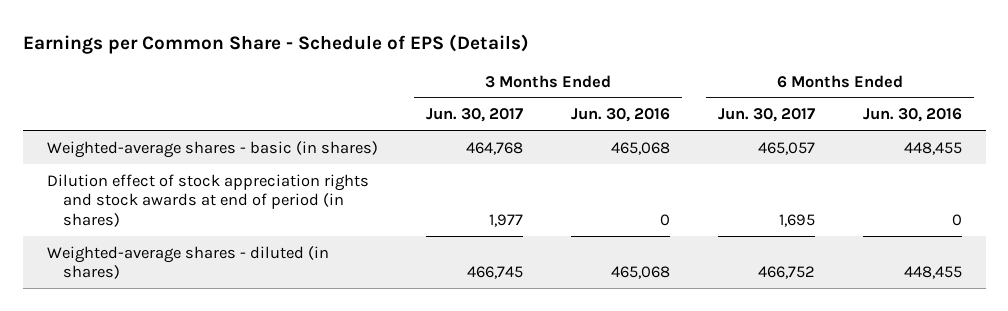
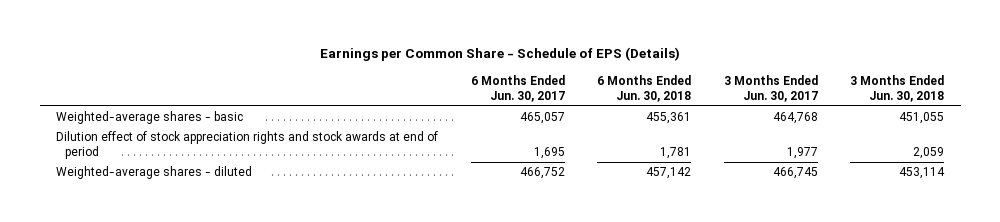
[570,108,670,123] Jun. 30, 2016 -> none
[862,108,962,123] Jun. 30, 2016 -> none
none -> [597,74,692,102] 6 Months Ended Jun. 30, 2018
none -> [850,74,945,102] 3 Months Ended Jun. 30, 2018
[46,140,378,158] Weighted-average shares - basic (in shares) -> [56,111,244,125] Weighted-average shares - basic
[46,173,369,228] Dilution effect of stock appreciation rights and stock awards at end of period (in shares) -> [56,131,439,160] Dilution effect of stock appreciation rights and stock awards at end of period
[46,245,329,280] Weighted-average shares - diluted (in shares) -> [56,166,253,180] Weighted-average shares - diluted

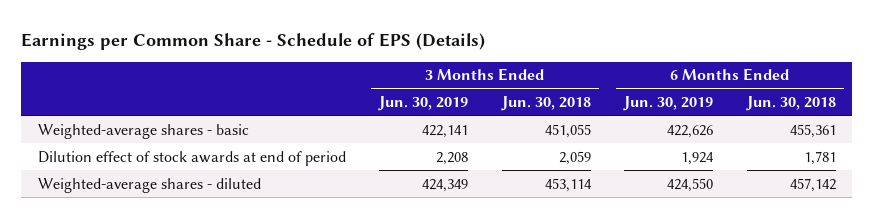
[470,74,565,102] 6 Months Ended Jun. 30, 2017 -> none
[723,74,818,102] 3 Months Ended Jun. 30, 2017 -> none
none -> [378,95,469,111] Jun. 30, 2019
none -> [623,95,714,111] Jun. 30, 2019
[56,131,439,160] Dilution effect of stock appreciation rights and stock awards at end of period -> [37,150,346,166] Dilution effect of stock awards at end of period

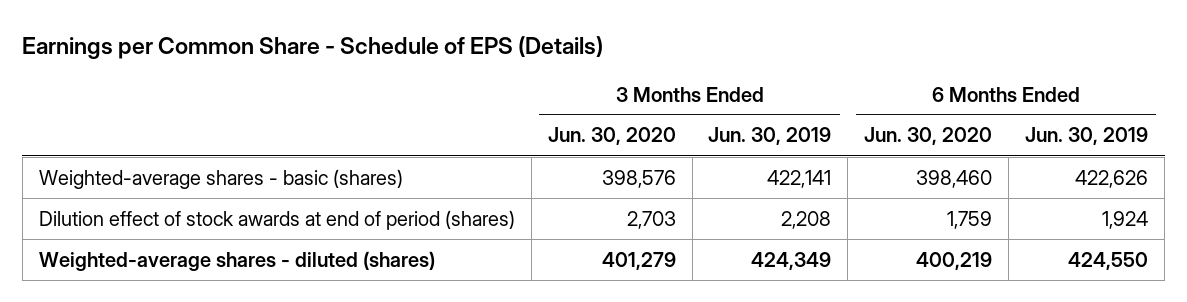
[500,95,591,111] Jun. 30, 2018 -> none
[745,95,836,111] Jun. 30, 2018 -> none
none -> [547,127,676,146] Jun. 30, 2020
none -> [864,127,993,146] Jun. 30, 2020
[37,123,249,139] Weighted-average shares - basic -> [38,168,403,189] Weighted-average shares - basic (shares)
[37,150,346,166] Dilution effect of stock awards at end of period -> [38,209,515,230] Dilution effect of stock awards at end of period (shares)
[37,177,261,193] Weighted-average shares - diluted -> [38,250,435,271] Weighted-average shares - diluted (shares)

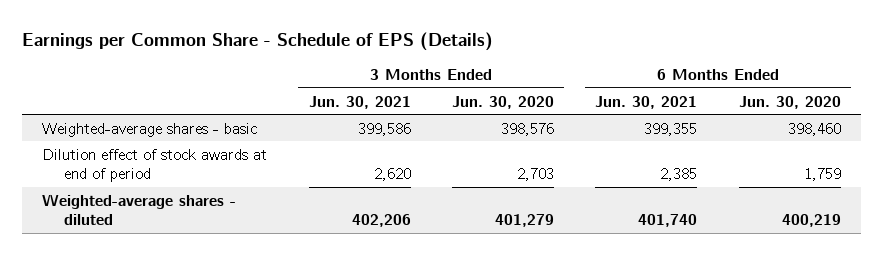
[708,127,832,146] Jun. 30, 2019 -> none
[1025,127,1149,146] Jun. 30, 2019 -> none
none -> [308,95,411,109] Jun. 30, 2021
none -> [595,95,698,109] Jun. 30, 2021
[38,168,403,189] Weighted-average shares - basic (shares) -> [42,122,258,137] Weighted-average shares - basic
[38,209,515,230] Dilution effect of stock awards at end of period (shares) -> [42,148,268,183] Dilution effect of stock awards at end of period
[38,250,435,271] Weighted-average shares - diluted (shares) -> [42,193,237,226] Weighted-average shares - diluted

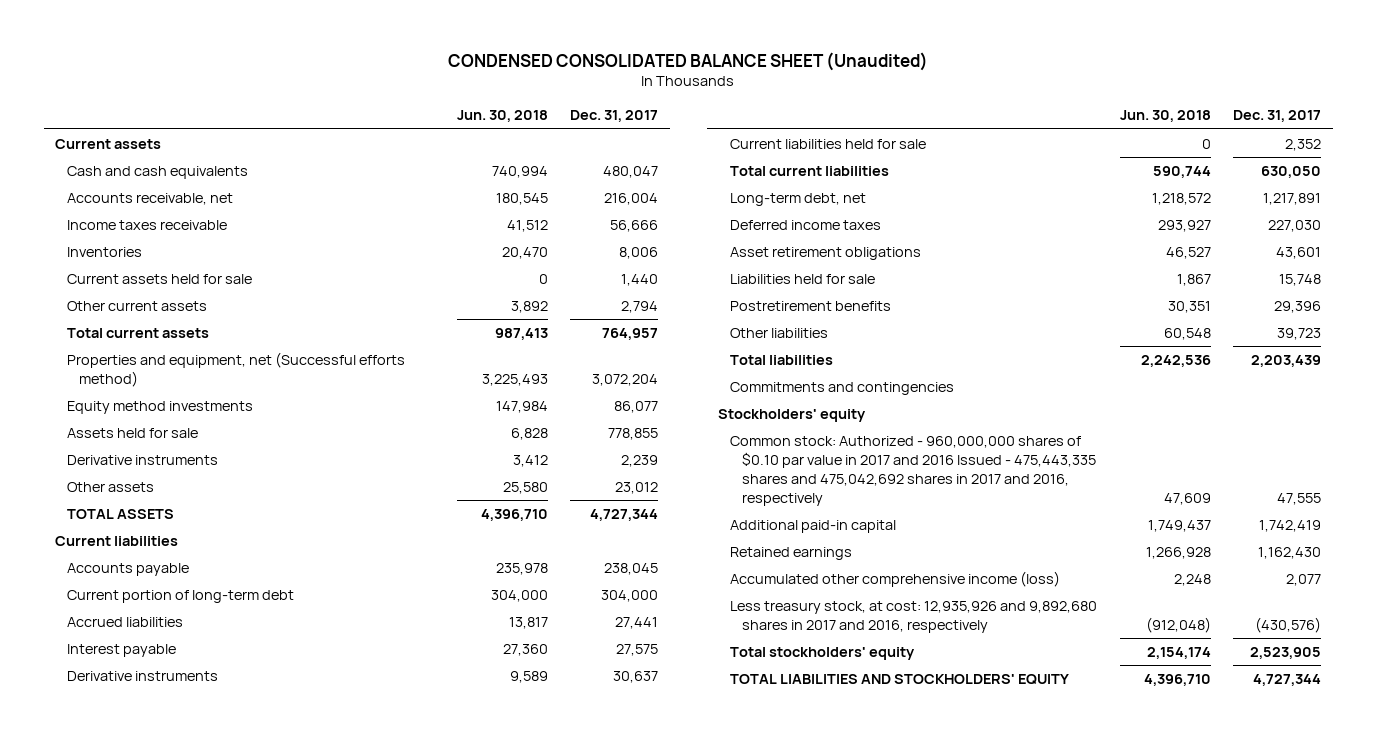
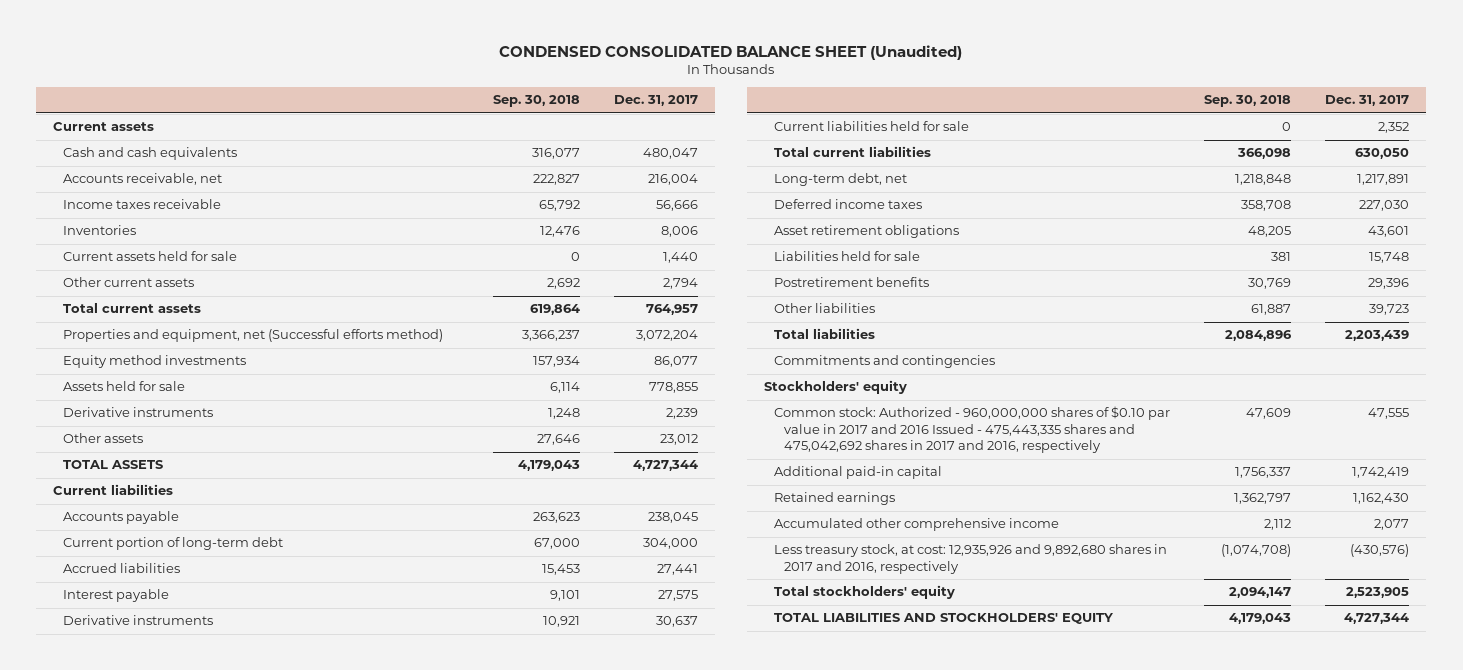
[456,110,548,123] Jun. 30, 2018 -> none
none -> [493,95,581,108] Sep. 30, 2018
[730,571,1061,588] Accumulated other comprehensive income (loss) -> [774,518,1060,532] Accumulated other comprehensive income

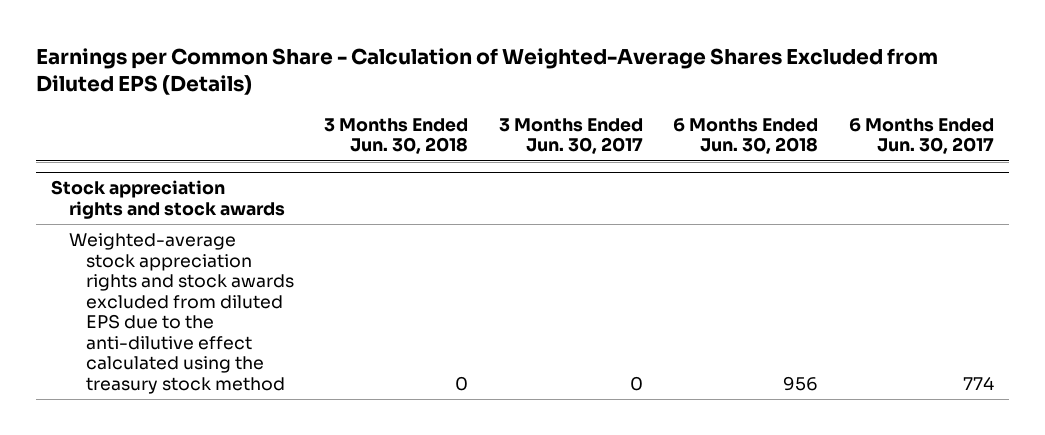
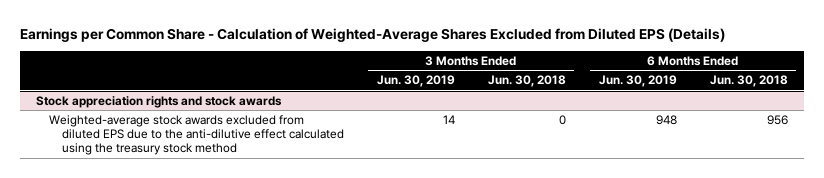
[498,117,643,155] 3 Months Ended Jun. 30, 2017 -> none
[848,117,994,155] 6 Months Ended Jun. 30, 2017 -> none
none -> [376,75,455,88] Jun. 30, 2019
none -> [598,75,677,88] Jun. 30, 2019
[68,233,294,394] Weighted-average stock appreciation rights and stock awards excluded from diluted EPS due to the anti-dilutive effect calculated using the treasury stock method -> [48,115,344,156] Weighted-average stock awards excluded from diluted EPS due to the anti-dilutive effect calculated using the treasury stock method

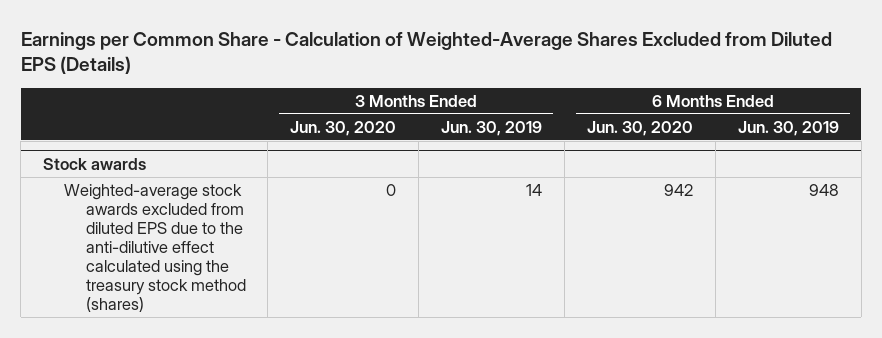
[487,75,566,88] Jun. 30, 2018 -> none
[709,75,788,88] Jun. 30, 2018 -> none
none -> [290,120,397,136] Jun. 30, 2020
none -> [586,120,693,136] Jun. 30, 2020
[36,96,283,109] Stock appreciation rights and stock awards -> [43,157,147,170] Stock awards
[48,115,344,156] Weighted-average stock awards excluded from diluted EPS due to the anti-dilutive effect calculated using the treasury stock method -> [64,184,246,313] Weighted-average stock awards excluded from diluted EPS due to the anti-dilutive effect calculated using the treasury stock method (shares)

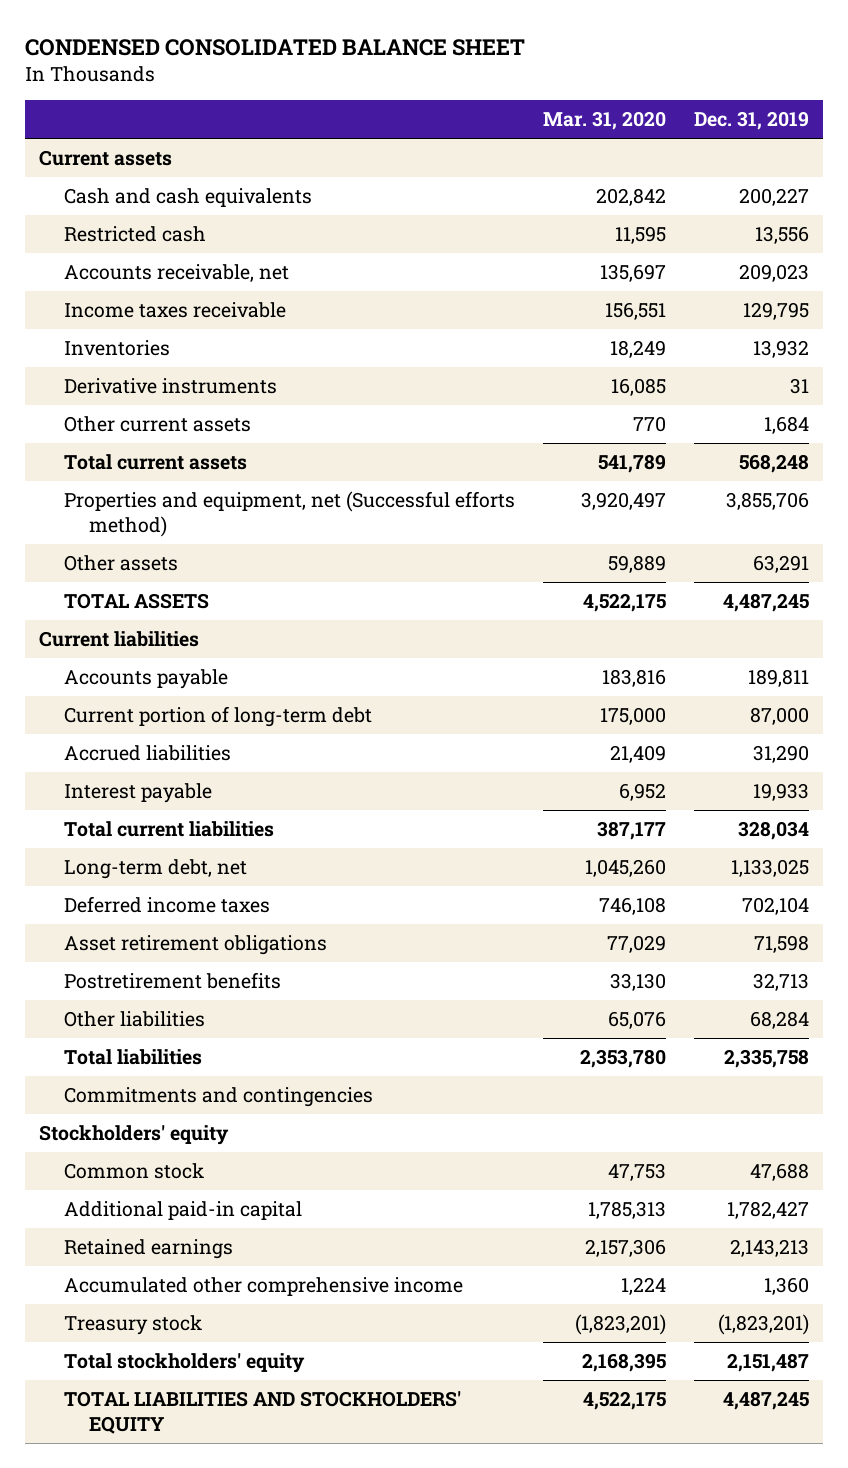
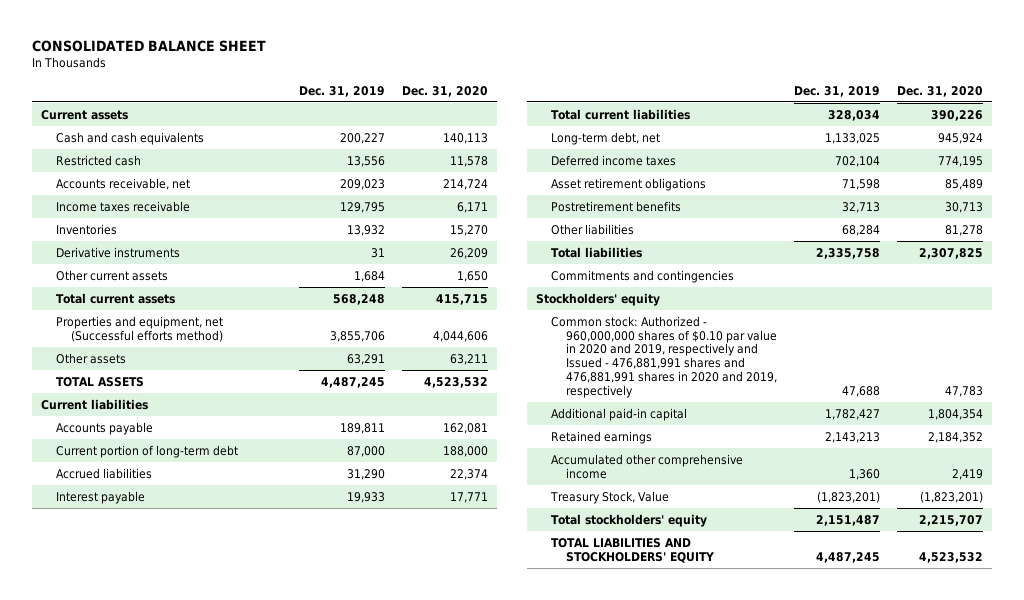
[24,38,525,56] CONDENSED CONSOLIDATED BALANCE SHEET -> [31,39,266,52] CONSOLIDATED BALANCE SHEET
[542,111,666,131] Mar. 31, 2020 -> none
none -> [402,85,489,97] Dec. 31, 2020
[63,1163,204,1180] Common stock -> [550,315,777,398] Common stock: Authorized - 960,000,000 shares of $0.10 par value in 2020 and 2019, respectively and Issued - 476,881,991 shares and 476,881,991 shares in 2020 and 2019, respectively
[63,1315,202,1336] Treasury stock -> [549,490,669,504] Treasury Stock, Value

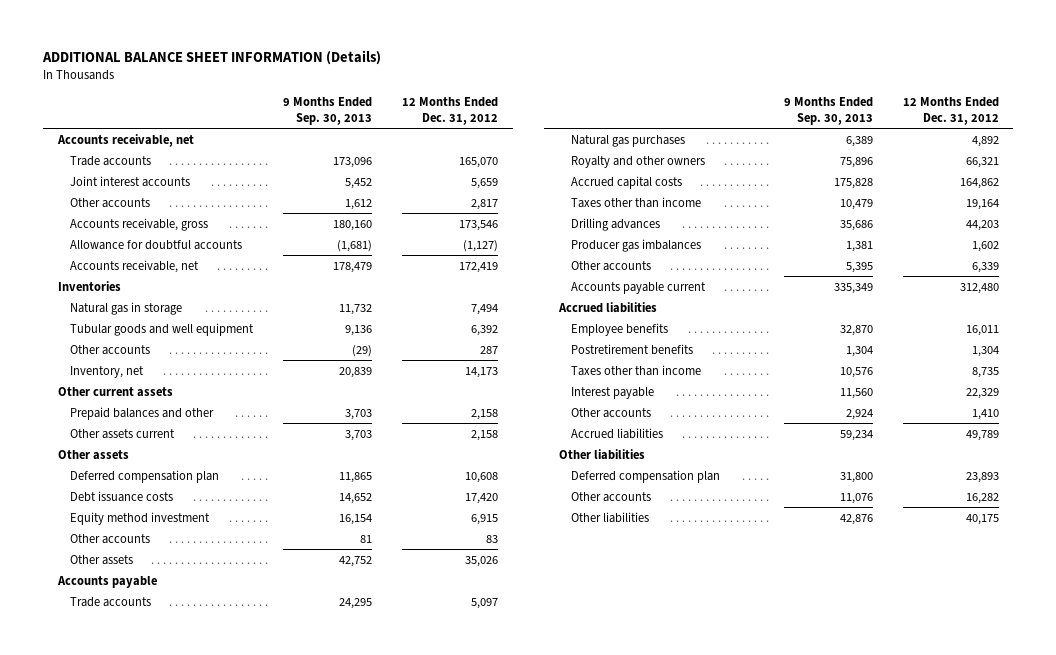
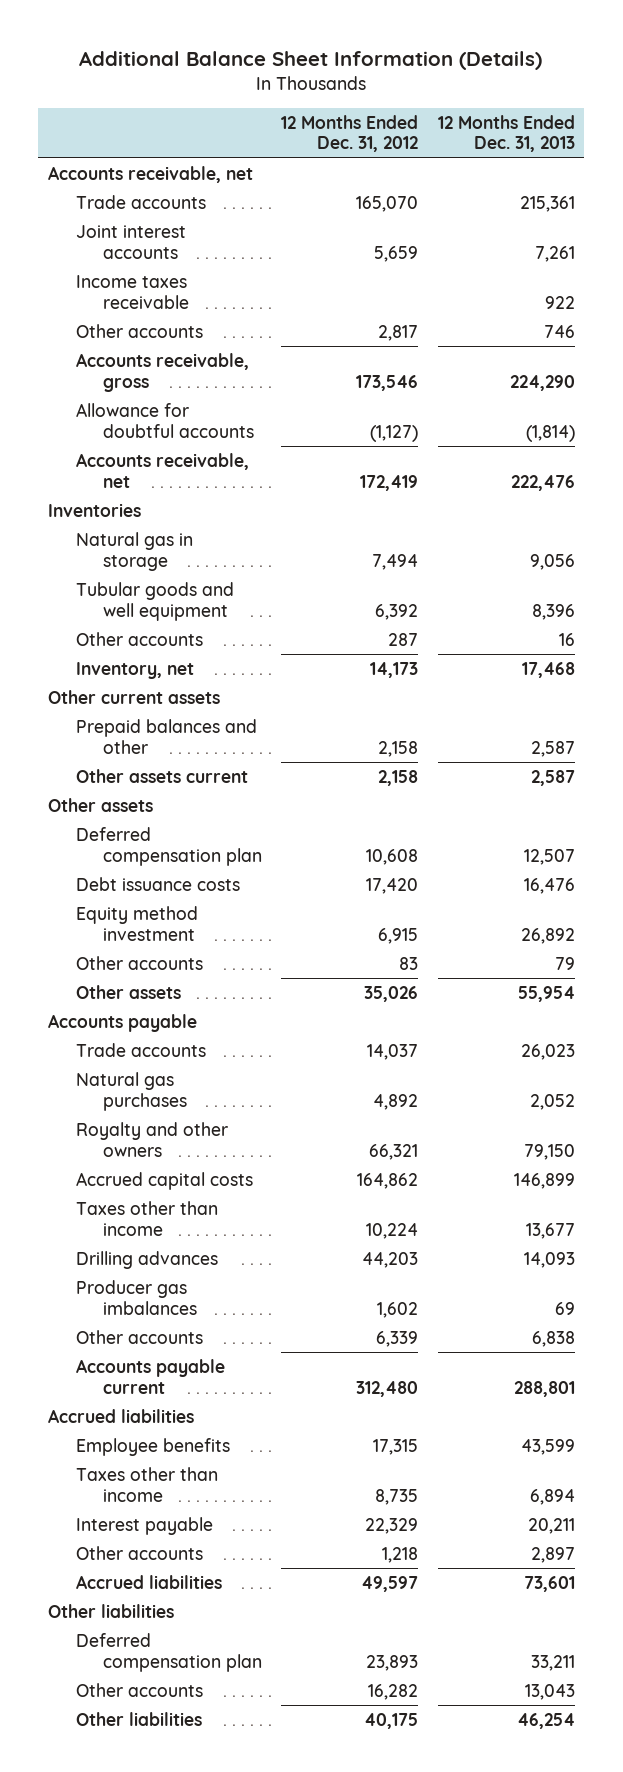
[42,50,382,66] ADDITIONAL BALANCE SHEET INFORMATION (Details) -> [79,50,543,70] Additional Balance Sheet Information (Details)
[283,97,373,125] 9 Months Ended Sep. 30, 2013 -> none
none -> [437,114,575,153] 12 Months Ended Dec. 31, 2013
none -> [75,274,190,309] Income taxes receivable
[470,597,498,609] 5,097 -> [367,1043,419,1060] 14,037
[965,198,999,210] 19,164 -> [366,1222,419,1239] 10,224
[571,343,694,355] Postretirement benefits -> none
[965,324,999,336] 16,011 -> [373,1438,419,1455] 17,315
[971,408,999,420] 1,410 -> [382,1546,419,1563] 1,218
[965,429,999,441] 49,789 -> [361,1575,419,1592] 49,597

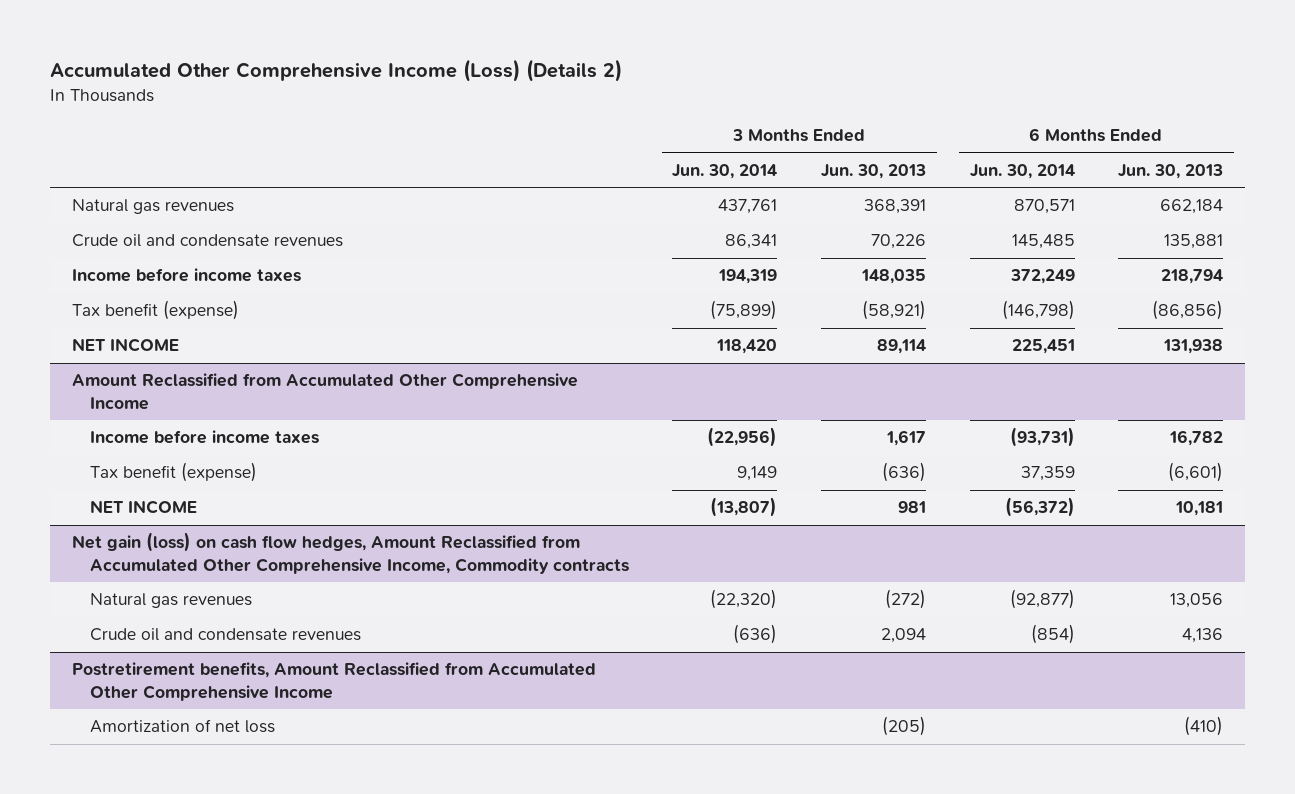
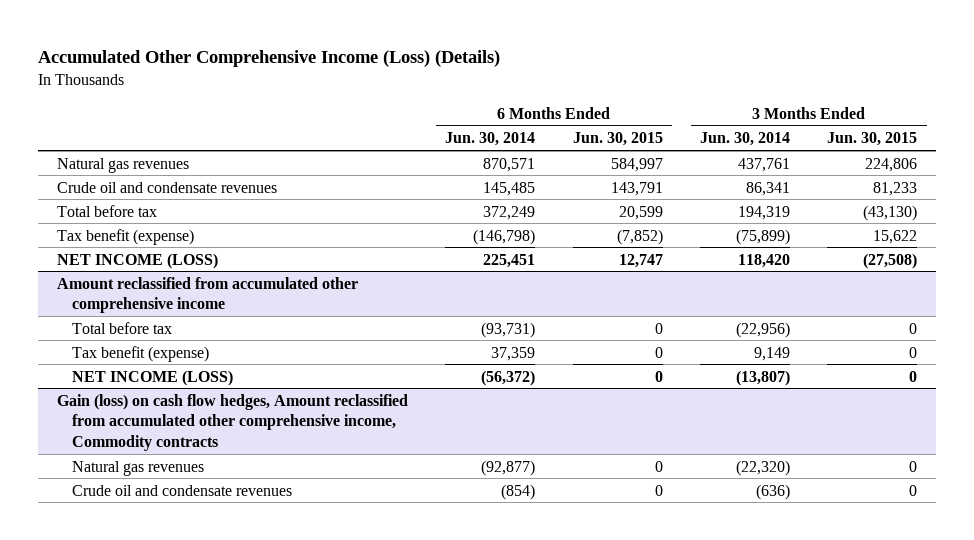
[50,59,623,83] Accumulated Other Comprehensive Income (Loss) (Details 2) -> [38,50,501,68] Accumulated Other Comprehensive Income (Loss) (Details)
[821,164,927,180] Jun. 30, 2013 -> none
[1118,164,1224,180] Jun. 30, 2013 -> none
none -> [572,132,663,147] Jun. 30, 2015
none -> [827,132,918,147] Jun. 30, 2015
[72,268,302,283] Income before income taxes -> [56,204,157,217] Total before tax
[72,338,180,353] NET INCOME -> [56,252,218,269] NET INCOME (LOSS)
[72,373,579,410] Amount Reclassified from Accumulated Other Comprehensive Income -> [56,276,358,314] Amount reclassified from accumulated other comprehensive income
[89,430,319,445] Income before income taxes -> [71,321,172,334] Total before tax
[89,500,197,515] NET INCOME -> [71,369,233,386] NET INCOME (LOSS)
[72,532,629,574] Net gain (loss) on cash flow hedges, Amount Reclassified from Accumulated Other Comprehensive Income, Commodity contracts -> [56,393,408,451] Gain (loss) on cash flow hedges, Amount reclassified from accumulated other comprehensive income, Commodity contracts
[72,662,597,701] Postretirement benefits, Amount Reclassified from Accumulated Other Comprehensive Income -> none
[89,719,275,734] Amortization of net loss -> none

